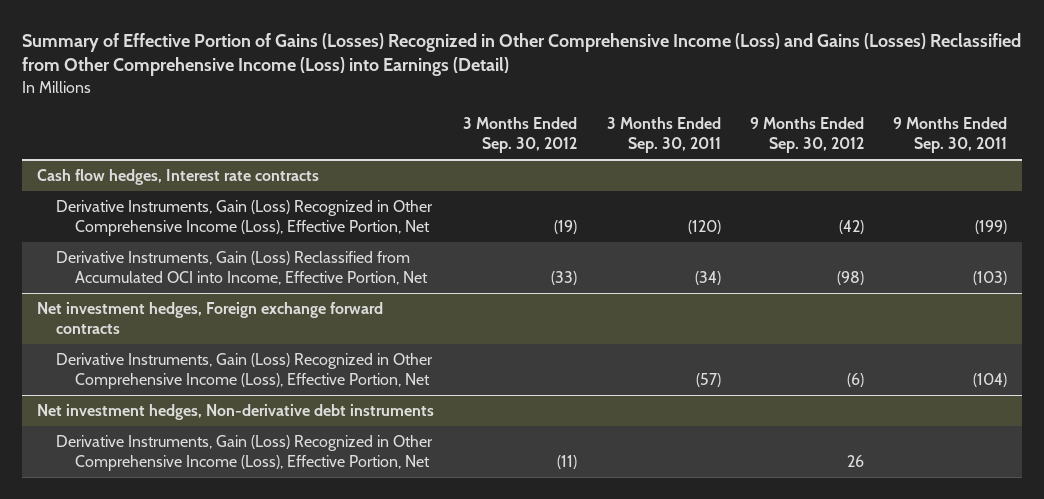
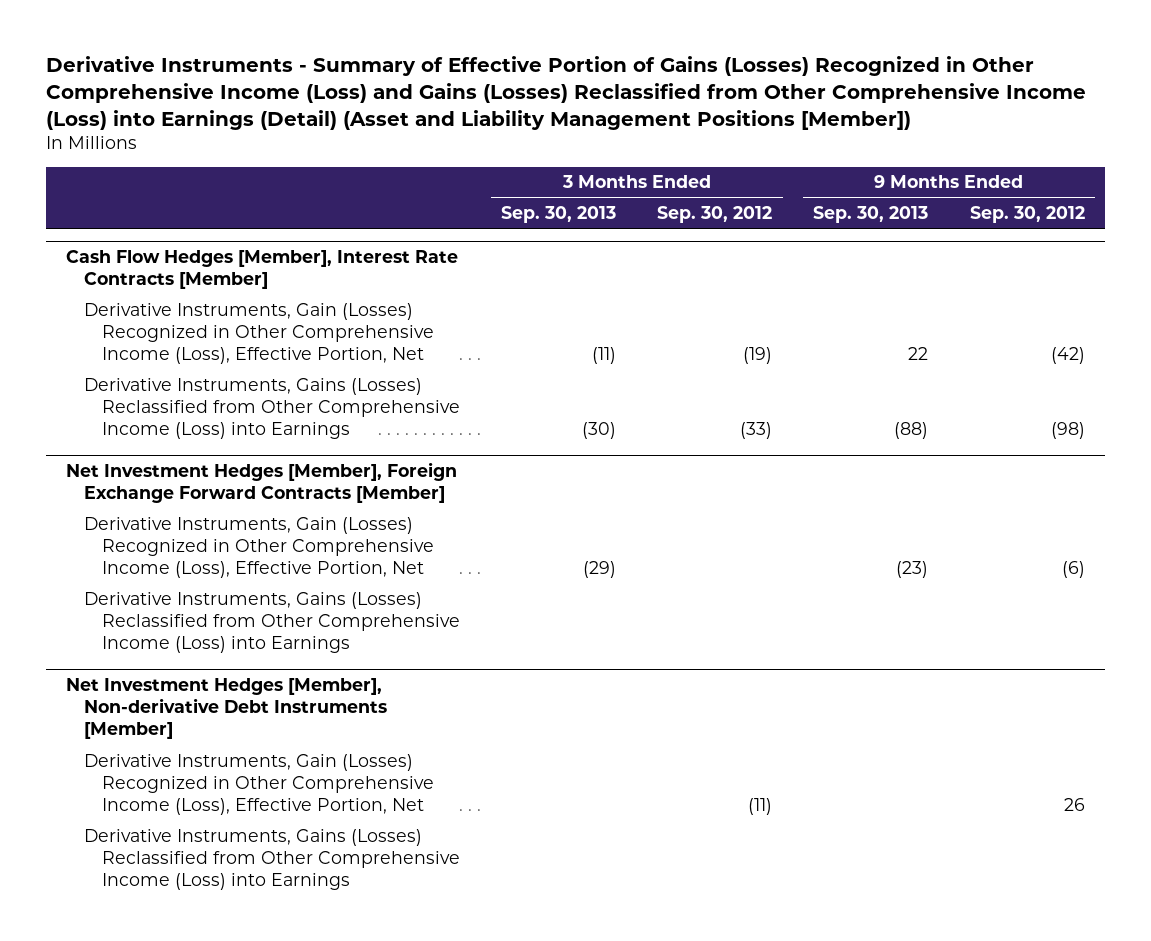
[22,32,1022,77] Summary of Effective Portion of Gains (Losses) Recognized in Other Comprehensive Income (Loss) and Gains (Losses) Reclassified from Other Comprehensive Income (Loss) into Earnings (Detail) -> [45,56,1086,131] Derivative Instruments - Summary of Effective Portion of Gains (Losses) Recognized in Other Comprehensive Income (Loss) and Gains (Losses) Reclassified from Other Comprehensive Income (Loss) into Earnings (Detail) (Asset and Liability Management Positions [Member])
[606,117,721,154] 3 Months Ended Sep. 30, 2011 -> none
[893,117,1008,154] 9 Months Ended Sep. 30, 2011 -> none
none -> [501,206,617,224] Sep. 30, 2013
none -> [813,206,929,224] Sep. 30, 2013
[36,168,319,185] Cash flow hedges, Interest rate contracts -> [66,249,459,289] Cash Flow Hedges [Member], Interest Rate Contracts [Member]
[55,199,433,237] Derivative Instruments, Gain (Loss) Recognized in Other Comprehensive Income (Loss), Effective Portion, Net -> [84,302,435,365] Derivative Instruments, Gain (Losses) Recognized in Other Comprehensive Income (Loss), Effective Portion, Net
[55,250,428,286] Derivative Instruments, Gain (Loss) Reclassified from Accumulated OCI into Income, Effective Portion, Net -> [84,377,461,440] Derivative Instruments, Gains (Losses) Reclassified from Other Comprehensive Income (Loss) into Earnings
[36,301,383,335] Net investment hedges, Foreign exchange forward contracts -> [66,461,458,503] Net Investment Hedges [Member], Foreign Exchange Forward Contracts [Member]
[55,352,433,390] Derivative Instruments, Gain (Loss) Recognized in Other Comprehensive Income (Loss), Effective Portion, Net -> [84,516,435,579] Derivative Instruments, Gain (Losses) Recognized in Other Comprehensive Income (Loss), Effective Portion, Net
none -> [84,591,461,654] Derivative Instruments, Gains (Losses) Reclassified from Other Comprehensive Income (Loss) into Earnings
[36,403,434,420] Net investment hedges, Non-derivative debt instruments -> [66,677,388,740] Net Investment Hedges [Member], Non-derivative Debt Instruments [Member]
[55,434,433,472] Derivative Instruments, Gain (Loss) Recognized in Other Comprehensive Income (Loss), Effective Portion, Net -> [84,753,435,816] Derivative Instruments, Gain (Losses) Recognized in Other Comprehensive Income (Loss), Effective Portion, Net
none -> [84,828,461,891] Derivative Instruments, Gains (Losses) Reclassified from Other Comprehensive Income (Loss) into Earnings

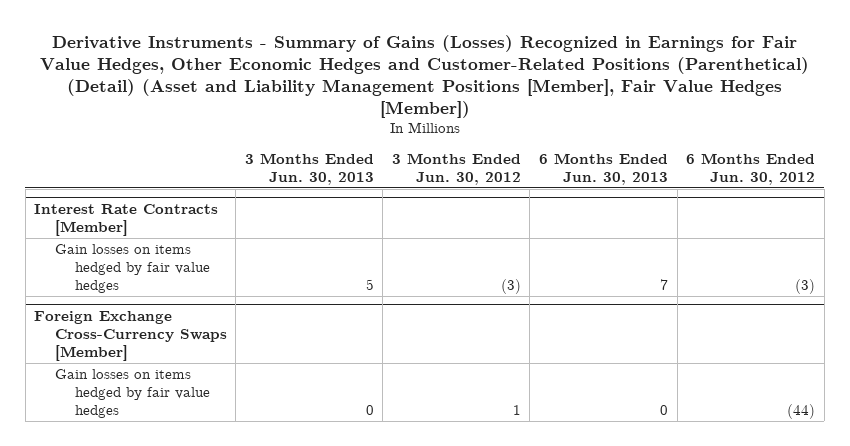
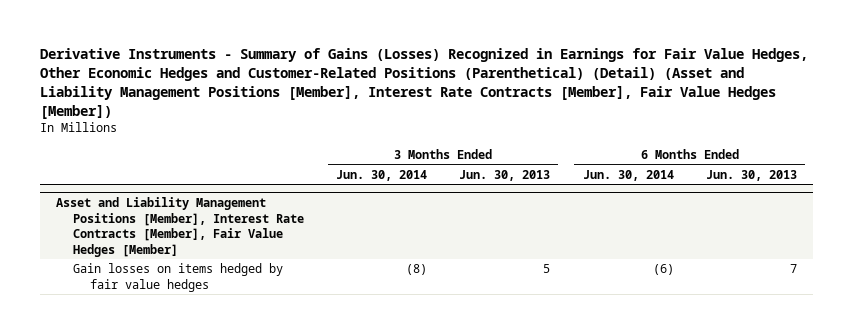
[39,34,809,119] Derivative Instruments - Summary of Gains (Losses) Recognized in Earnings for Fair Value Hedges, Other Economic Hedges and Customer-Related Positions (Parenthetical) (Detail) (Asset and Liability Management Positions [Member], Fair Value Hedges [Member]) -> [39,47,808,119] Derivative Instruments - Summary of Gains (Losses) Recognized in Earnings for Fair Value Hedges, Other Economic Hedges and Customer-Related Positions (Parenthetical) (Detail) (Asset and Liability Management Positions [Member], Interest Rate Contracts [Member], Fair Value Hedges [Member])
[391,152,521,185] 3 Months Ended Jun. 30, 2012 -> none
[686,152,816,185] 6 Months Ended Jun. 30, 2012 -> none
none -> [336,169,428,181] Jun. 30, 2014
none -> [582,169,674,181] Jun. 30, 2014
[34,204,219,236] Interest Rate Contracts [Member] -> none
none -> [55,197,304,257] Asset and Liability Management Positions [Member], Interest Rate Contracts [Member], Fair Value Hedges [Member]
[34,311,227,361] Foreign Exchange Cross-Currency Swaps [Member] -> none
[54,369,210,418] Gain losses on items hedged by fair value hedges -> none

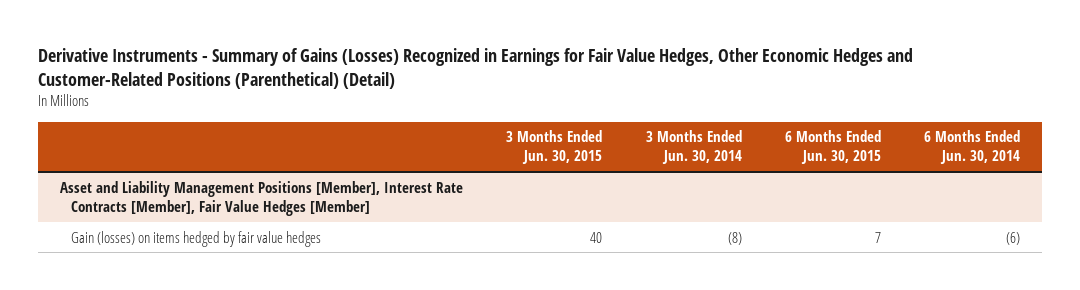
[39,47,808,119] Derivative Instruments - Summary of Gains (Losses) Recognized in Earnings for Fair Value Hedges, Other Economic Hedges and Customer-Related Positions (Parenthetical) (Detail) (Asset and Liability Management Positions [Member], Interest Rate Contracts [Member], Fair Value Hedges [Member]) -> [38,48,914,89] Derivative Instruments - Summary of Gains (Losses) Recognized in Earnings for Fair Value Hedges, Other Economic Hedges and Customer-Related Positions (Parenthetical) (Detail)
[459,169,551,181] Jun. 30, 2013 -> none
[705,169,797,181] Jun. 30, 2013 -> none
none -> [506,130,603,165] 3 Months Ended Jun. 30, 2015
none -> [784,130,881,165] 6 Months Ended Jun. 30, 2015
[72,263,283,292] Gain losses on items hedged by fair value hedges -> [71,230,322,247] Gain (losses) on items hedged by fair value hedges

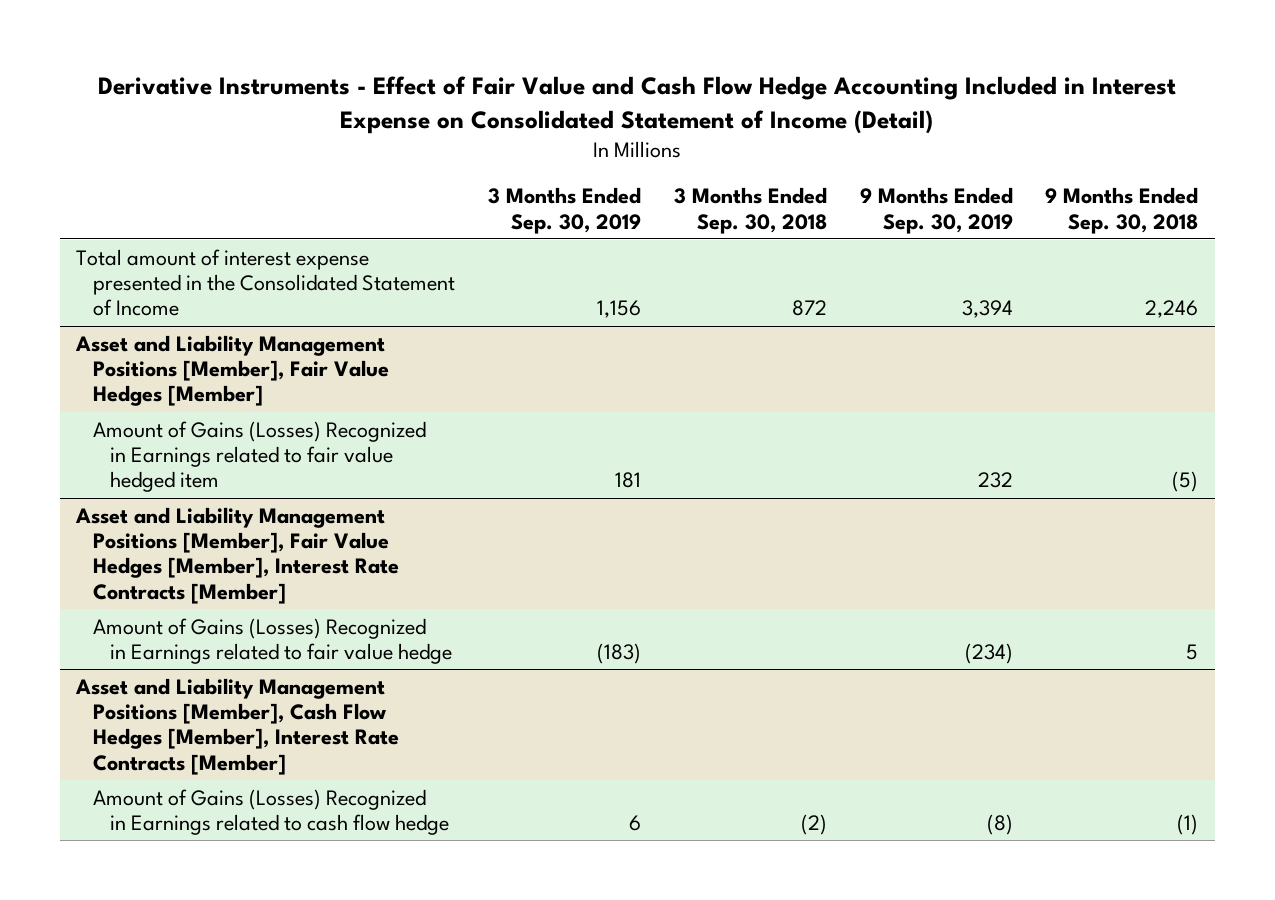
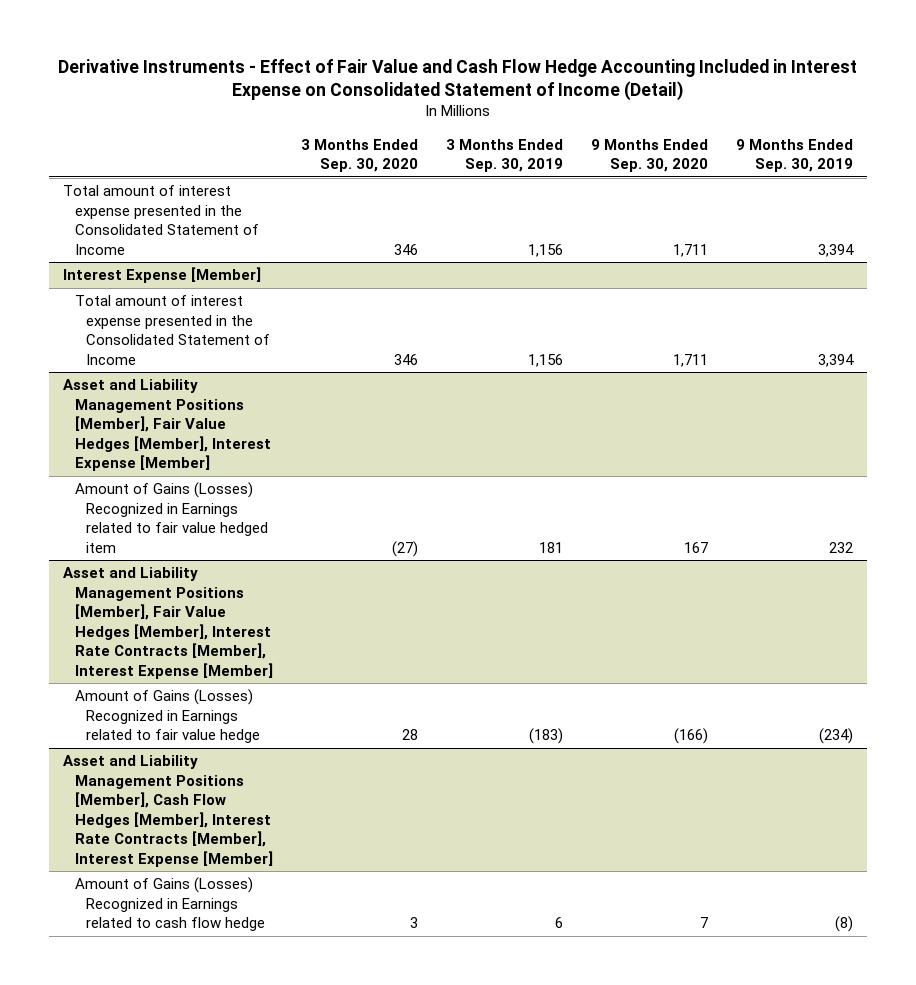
[673,187,827,234] 3 Months Ended Sep. 30, 2018 -> none
[1045,187,1199,234] 9 Months Ended Sep. 30, 2018 -> none
none -> [300,138,418,173] 3 Months Ended Sep. 30, 2020
none -> [590,138,708,173] 9 Months Ended Sep. 30, 2020
none -> [63,267,262,284] Interest Expense [Member]
none -> [74,295,271,365] Total amount of interest expense presented in the Consolidated Statement of Income
[75,334,390,407] Asset and Liability Management Positions [Member], Fair Value Hedges [Member] -> [63,379,271,472] Asset and Liability Management Positions [Member], Fair Value Hedges [Member], Interest Expense [Member]
[75,506,400,604] Asset and Liability Management Positions [Member], Fair Value Hedges [Member], Interest Rate Contracts [Member] -> [63,567,273,679] Asset and Liability Management Positions [Member], Fair Value Hedges [Member], Interest Rate Contracts [Member], Interest Expense [Member]
[75,677,400,775] Asset and Liability Management Positions [Member], Cash Flow Hedges [Member], Interest Rate Contracts [Member] -> [63,755,273,867] Asset and Liability Management Positions [Member], Cash Flow Hedges [Member], Interest Rate Contracts [Member], Interest Expense [Member]

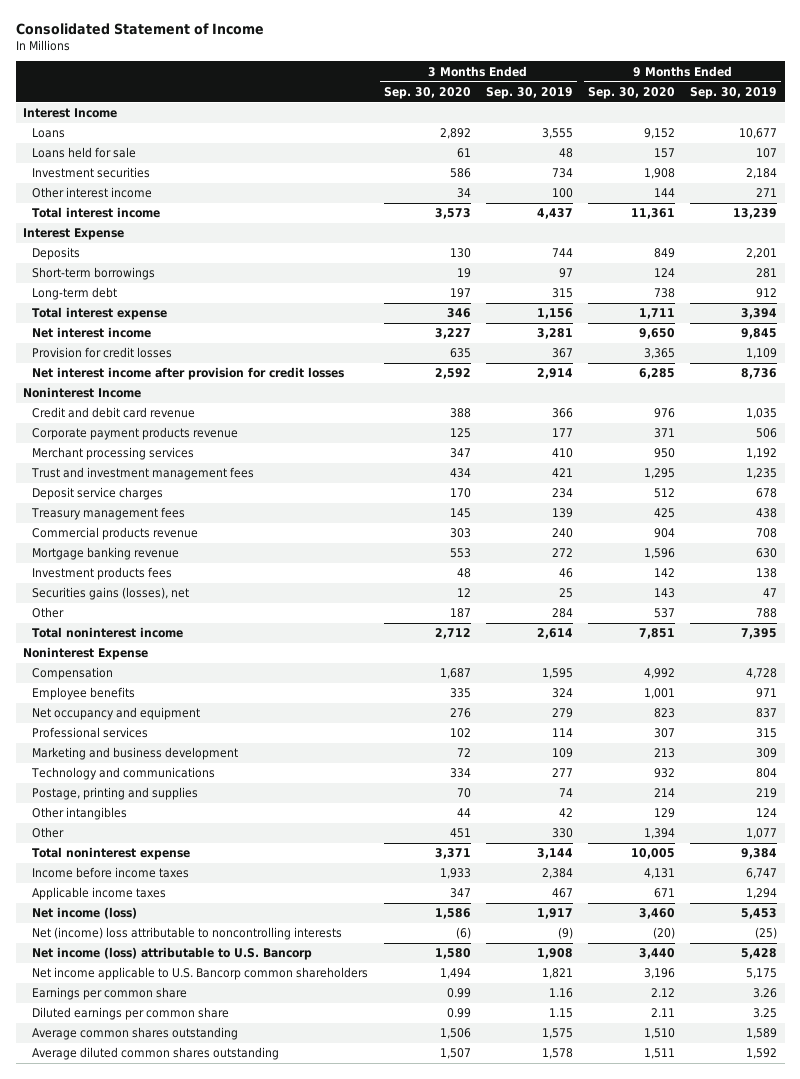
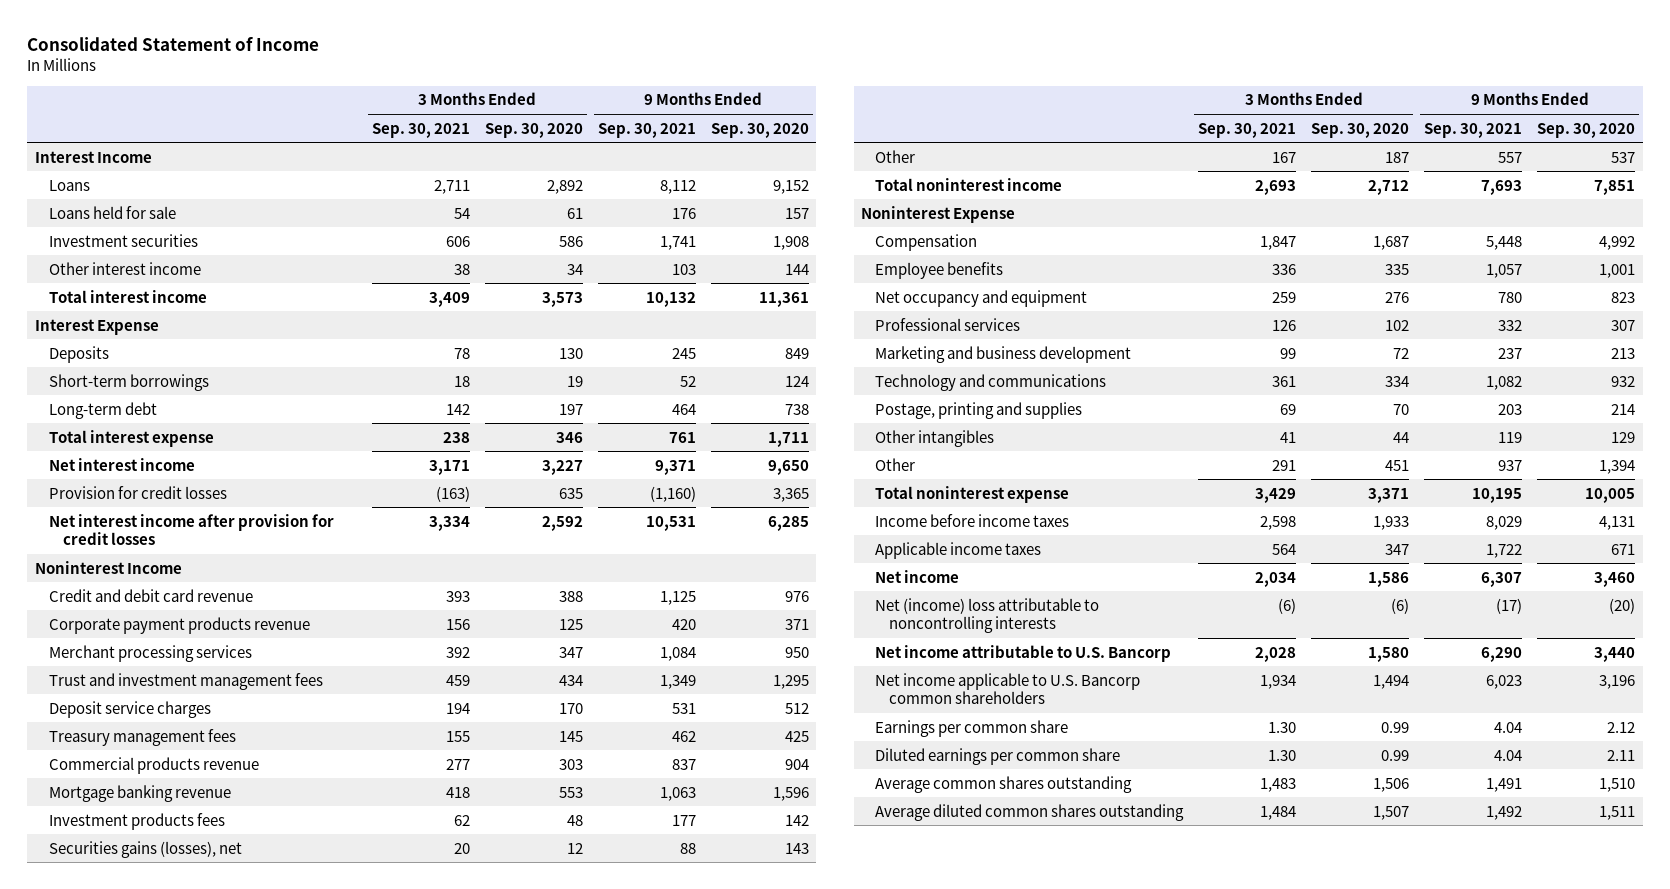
[485,87,573,100] Sep. 30, 2019 -> none
[690,87,778,100] Sep. 30, 2019 -> none
none -> [371,122,470,138] Sep. 30, 2021
none -> [597,122,696,138] Sep. 30, 2021
[32,907,138,920] Net income (loss) -> [875,569,960,583] Net income
[32,947,313,961] Net income (loss) attributable to U.S. Bancorp -> [875,644,1172,662] Net income attributable to U.S. Bancorp

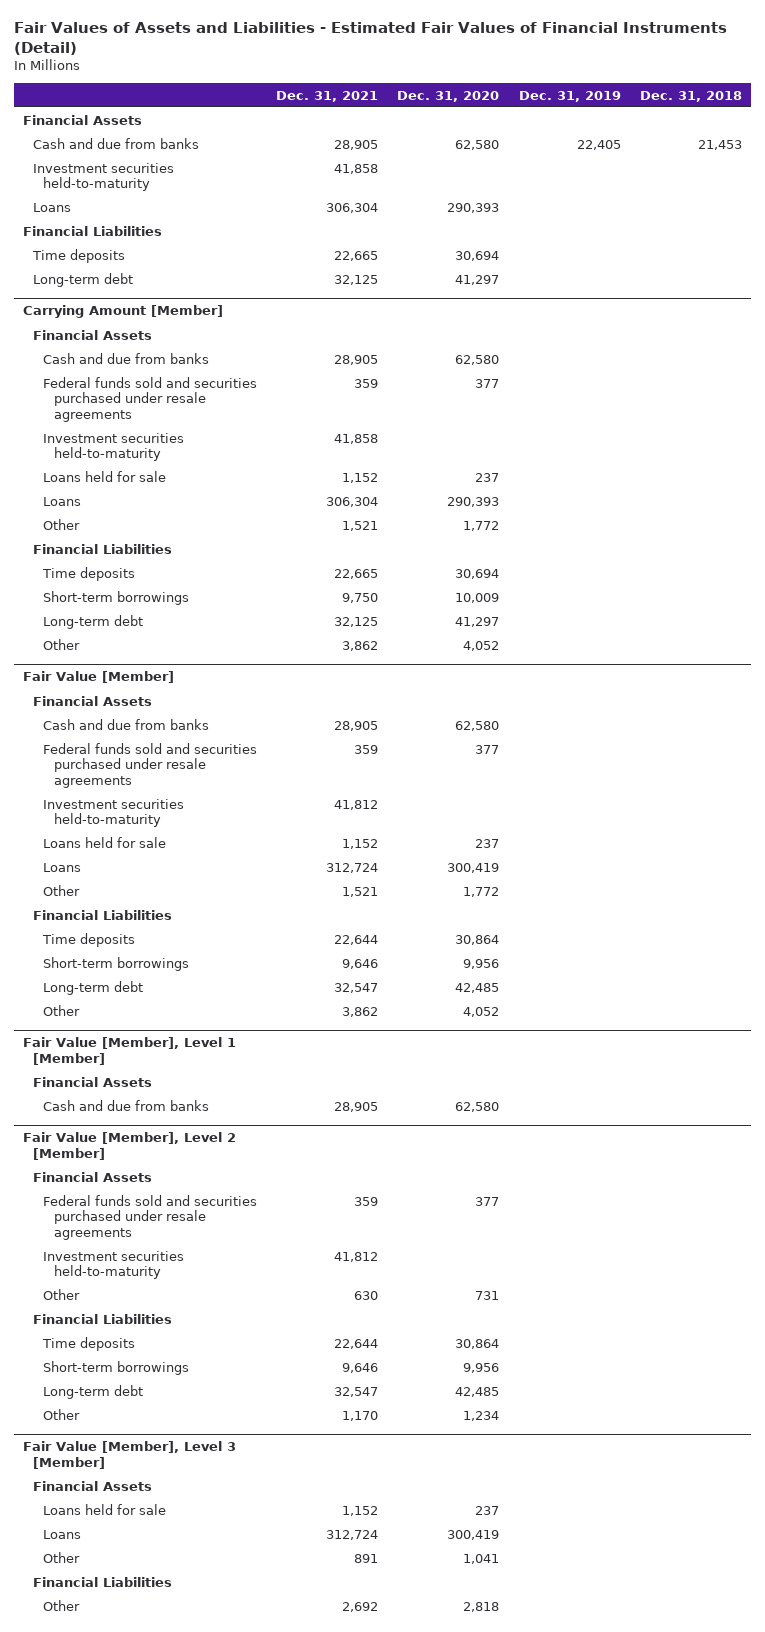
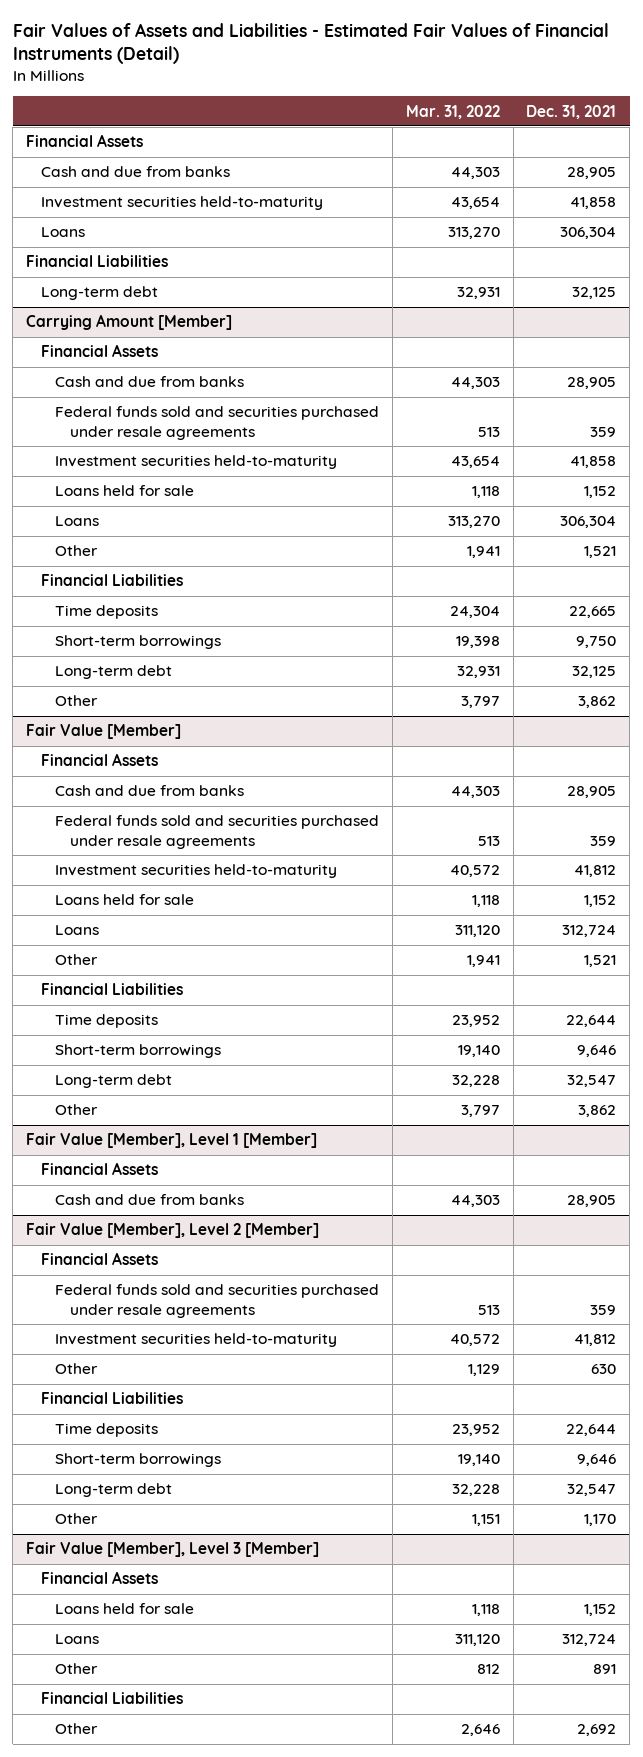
[397,90,500,102] Dec. 31, 2020 -> none
[518,90,621,102] Dec. 31, 2019 -> none
[639,90,742,102] Dec. 31, 2018 -> none
none -> [405,104,500,119] Mar. 31, 2022
[32,248,126,263] Time deposits -> none

